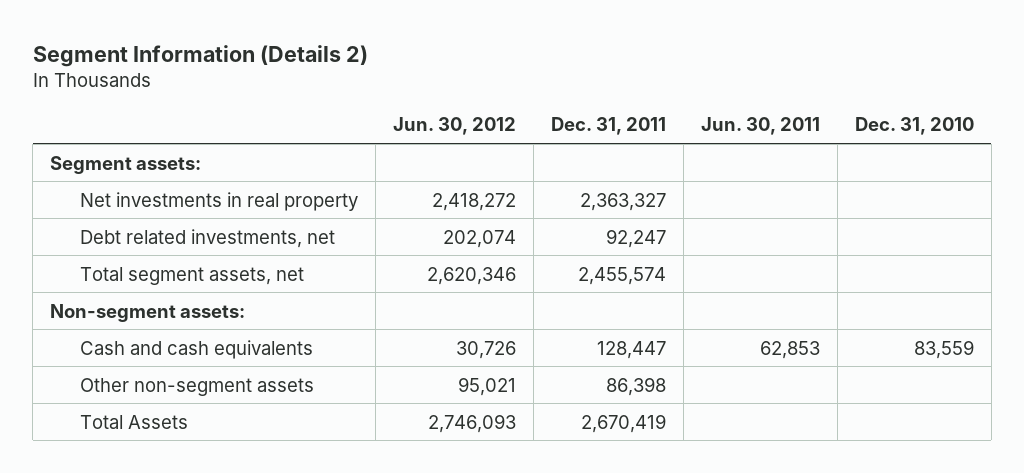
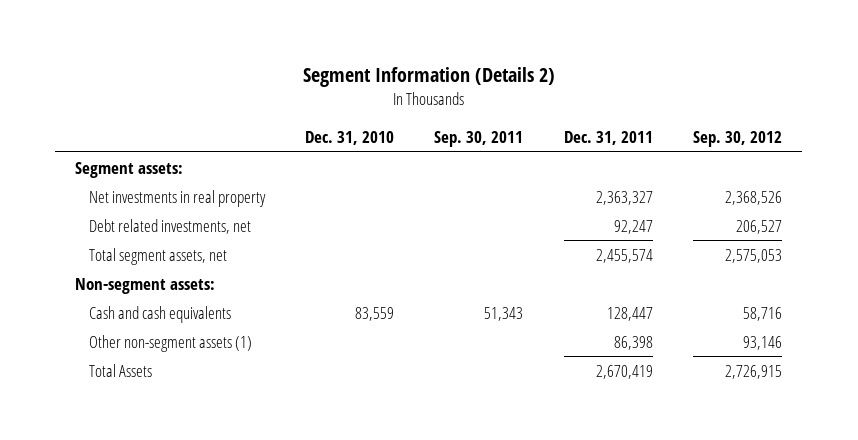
[392,117,516,136] Jun. 30, 2012 -> none
[700,117,820,136] Jun. 30, 2011 -> none
none -> [434,131,524,148] Sep. 30, 2011
none -> [693,131,783,148] Sep. 30, 2012
[80,377,315,396] Other non-segment assets -> [88,334,252,352] Other non-segment assets (1)

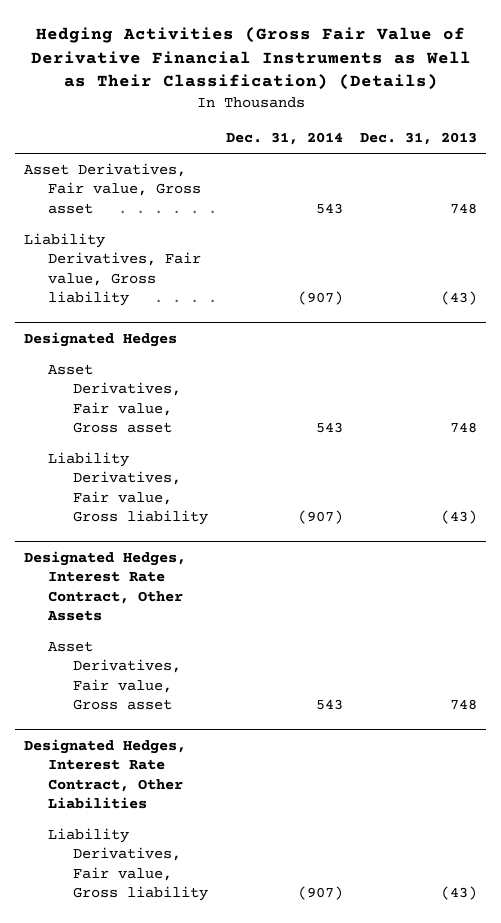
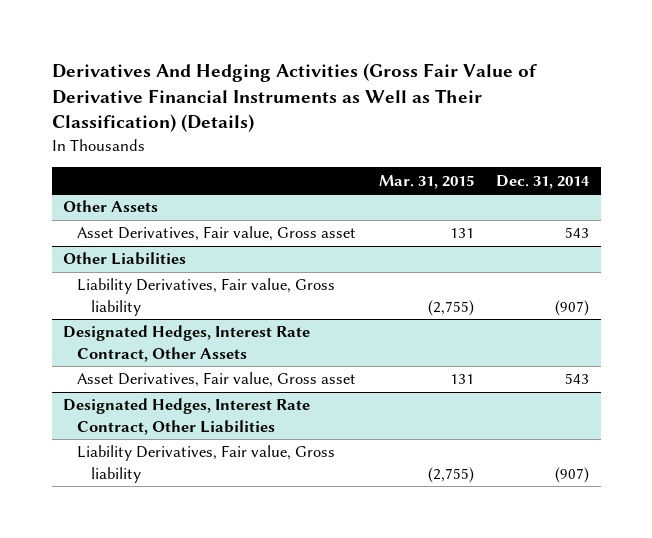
[30,26,471,91] Hedging Activities (Gross Fair Value of Derivative Financial Instruments as Well as Their Classification) (Details) -> [51,63,537,133] Derivatives And Hedging Activities (Gross Fair Value of Derivative Financial Instruments as Well as Their Classification) (Details)
[360,132,478,146] Dec. 31, 2013 -> none
none -> [378,174,474,189] Mar. 31, 2015
[24,162,202,214] Asset Derivatives, Fair value, Gross asset -> none
[24,232,202,307] Liability Derivatives, Fair value, Gross liability -> none
[24,331,178,347] Designated Hedges -> none
none -> [62,200,158,213] Other Assets
none -> [62,252,186,266] Other Liabilities

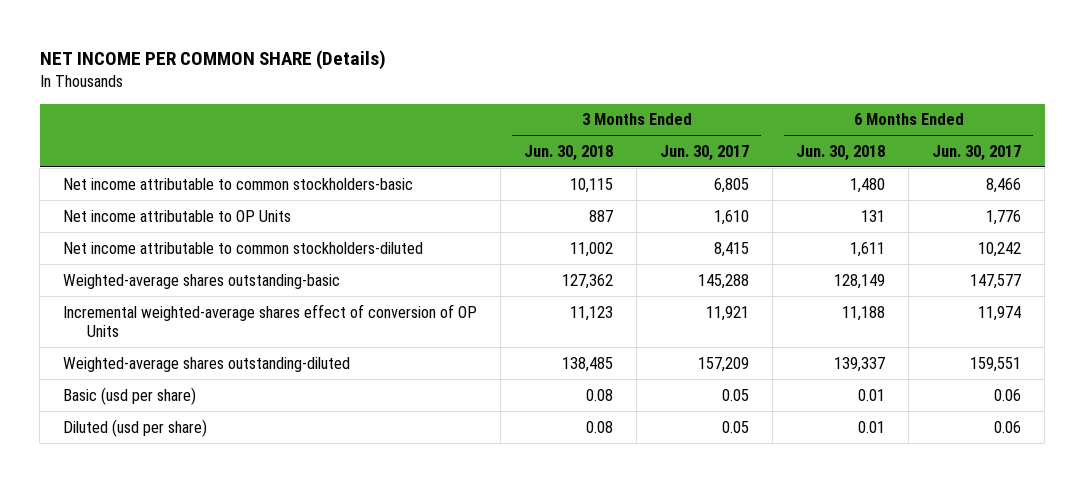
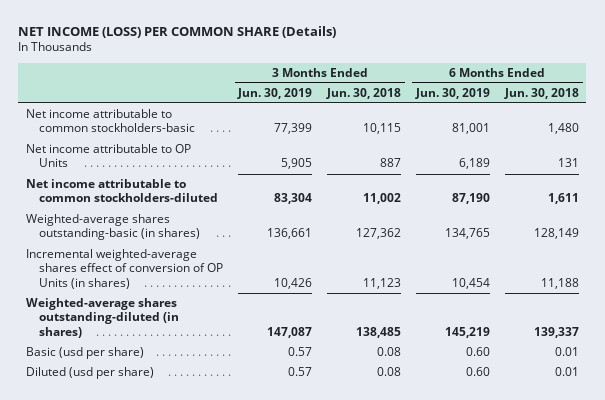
[39,49,386,70] NET INCOME PER COMMON SHARE (Details) -> [18,25,337,38] NET INCOME (LOSS) PER COMMON SHARE (Details)
[660,144,750,161] Jun. 30, 2017 -> none
[932,144,1022,161] Jun. 30, 2017 -> none
none -> [237,87,313,99] Jun. 30, 2019
none -> [415,87,491,99] Jun. 30, 2019
[63,273,341,289] Weighted-average shares outstanding-basic -> [25,214,201,241] Weighted-average shares outstanding-basic (in shares)
[63,303,478,337] Incremental weighted-average shares effect of conversion of OP Units -> [25,249,224,289] Incremental weighted-average shares effect of conversion of OP Units (in shares)
[63,356,351,372] Weighted-average shares outstanding-diluted -> [25,298,180,338] Weighted-average shares outstanding-diluted (in shares)

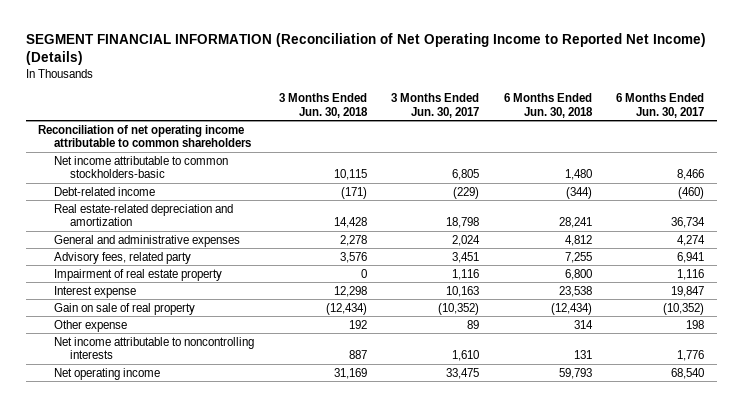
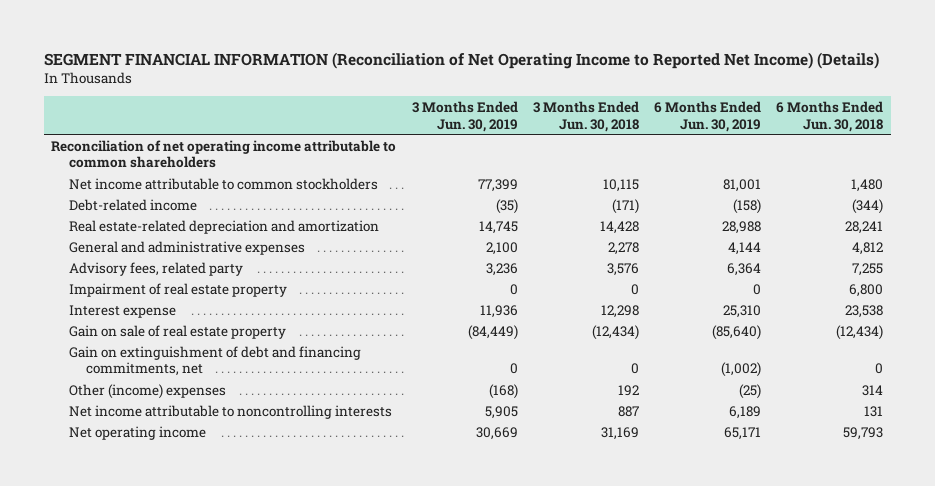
[391,93,480,118] 3 Months Ended Jun. 30, 2017 -> none
[616,93,705,118] 6 Months Ended Jun. 30, 2017 -> none
none -> [411,100,518,132] 3 Months Ended Jun. 30, 2019
none -> [654,100,762,132] 6 Months Ended Jun. 30, 2019
[54,155,229,179] Net income attributable to common stockholders-basic -> [68,177,378,190] Net income attributable to common stockholders
[54,302,196,315] Gain on sale of real property -> [68,324,286,339] Gain on sale of real estate property
none -> [68,345,361,377] Gain on extinguishment of debt and financing commitments, net
[54,319,128,332] Other expense -> [68,383,226,399] Other (income) expenses

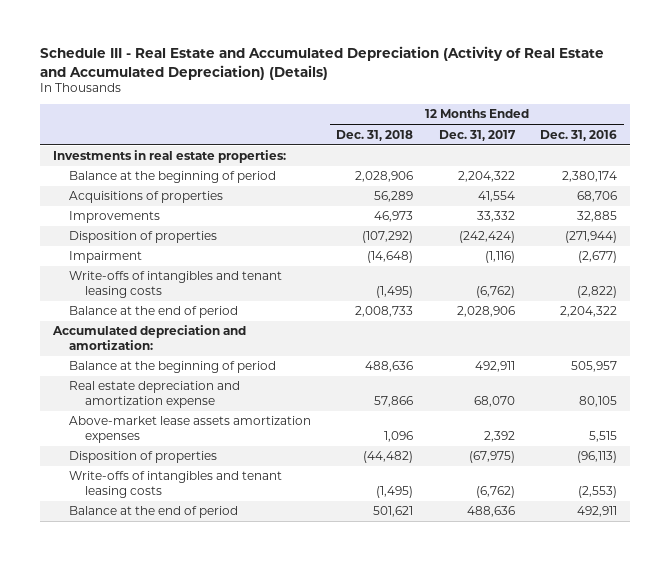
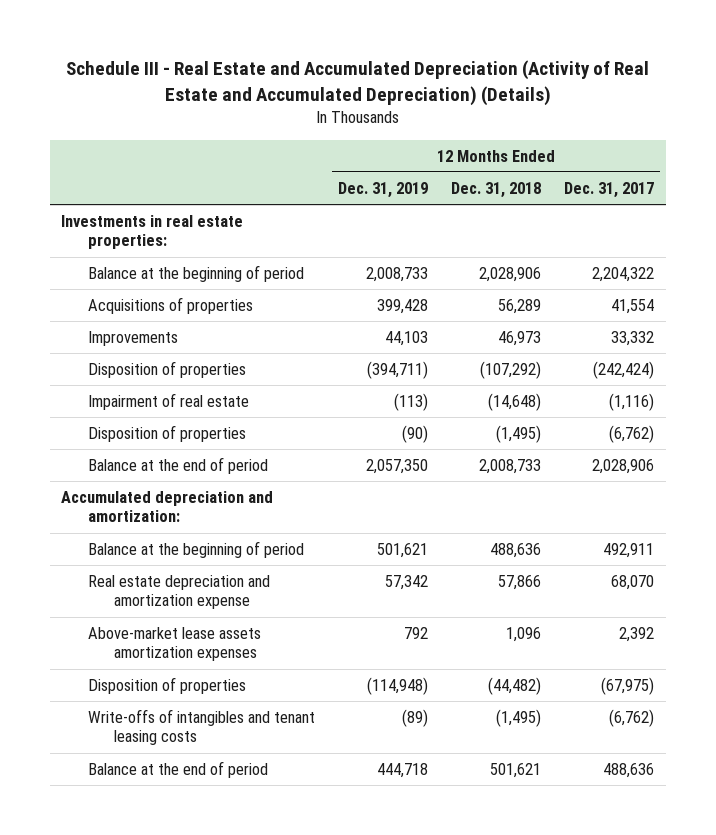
[540,129,618,141] Dec. 31, 2016 -> none
none -> [337,182,428,199] Dec. 31, 2019
[69,251,143,264] Impairment -> [87,393,249,411] Impairment of real estate
[69,271,283,298] Write-offs of intangibles and tenant leasing costs -> [87,425,246,443] Disposition of properties

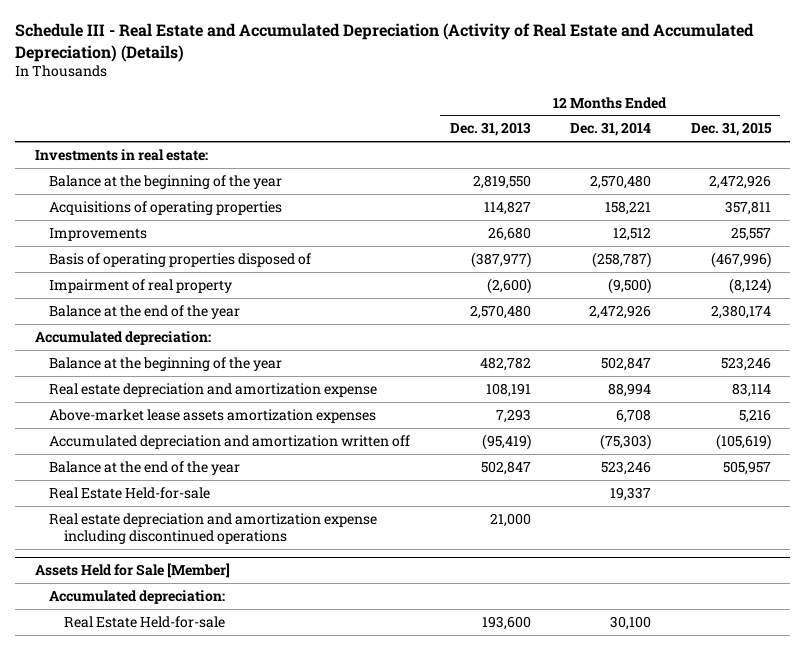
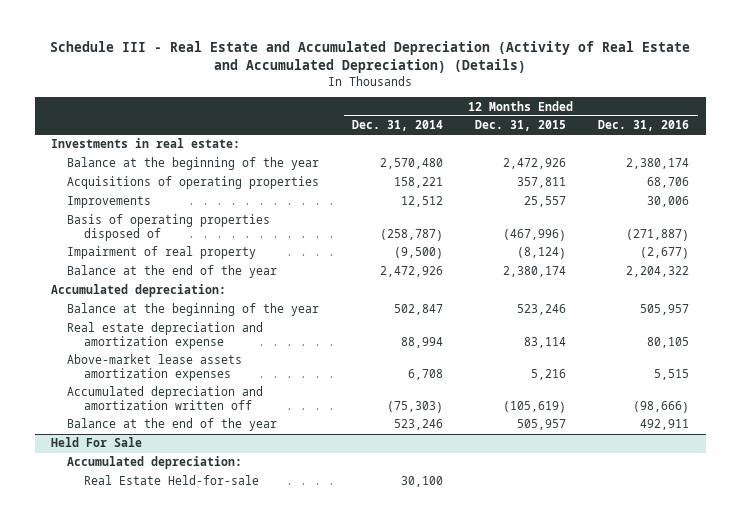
[449,122,531,137] Dec. 31, 2013 -> none
none -> [598,120,690,132] Dec. 31, 2016
[49,486,211,499] Real Estate Held-for-sale -> none
[49,512,378,545] Real estate depreciation and amortization expense including discontinued operations -> none
[34,563,230,579] Assets Held for Sale [Member] -> [50,437,142,448] Held For Sale

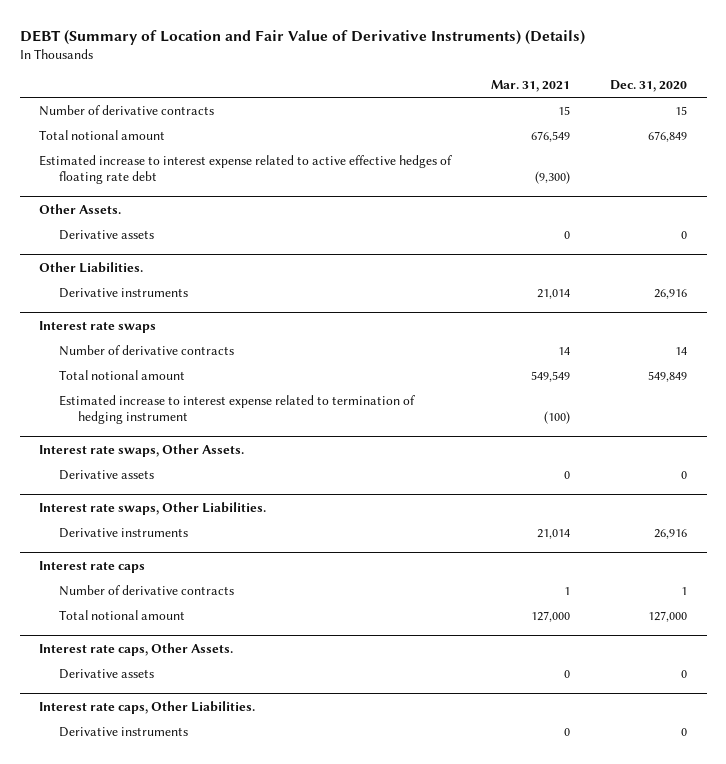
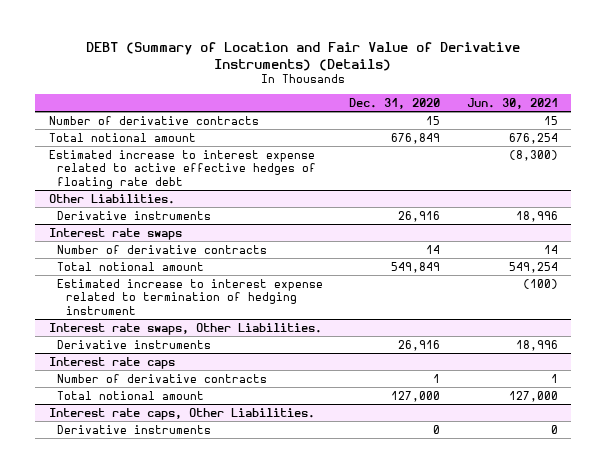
[491,80,571,93] Mar. 31, 2021 -> none
none -> [466,97,558,109] Jun. 30, 2021
[39,203,122,214] Other Assets. -> none
[58,229,154,240] Derivative assets -> none
[39,443,245,457] Interest rate swaps, Other Assets. -> none
[58,469,154,480] Derivative assets -> none
[39,642,234,656] Interest rate caps, Other Assets. -> none
[58,668,154,679] Derivative assets -> none

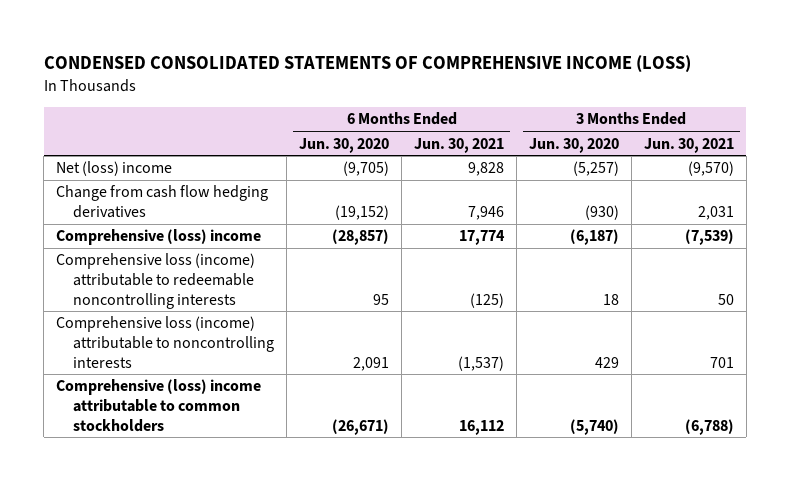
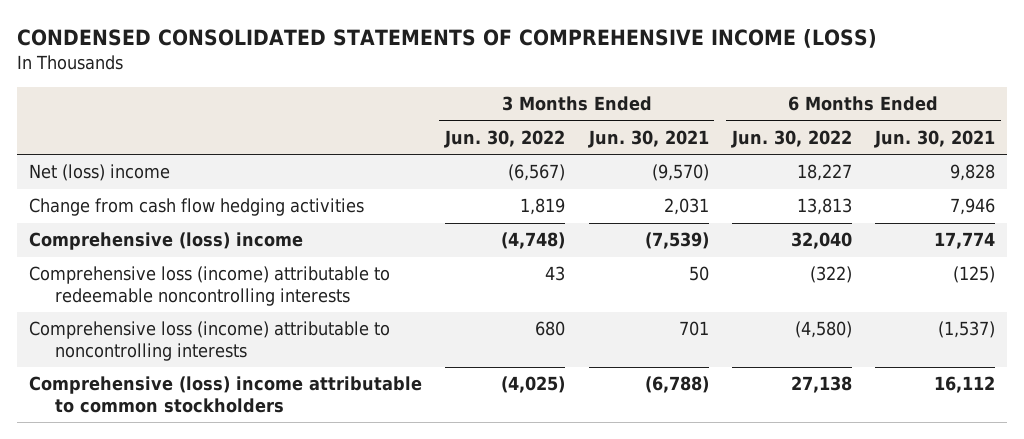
[299,137,390,153] Jun. 30, 2020 -> none
[529,137,620,153] Jun. 30, 2020 -> none
none -> [444,129,566,148] Jun. 30, 2022
none -> [730,129,852,148] Jun. 30, 2022
[56,185,269,218] Change from cash flow hedging derivatives -> [29,198,365,217] Change from cash flow hedging activities

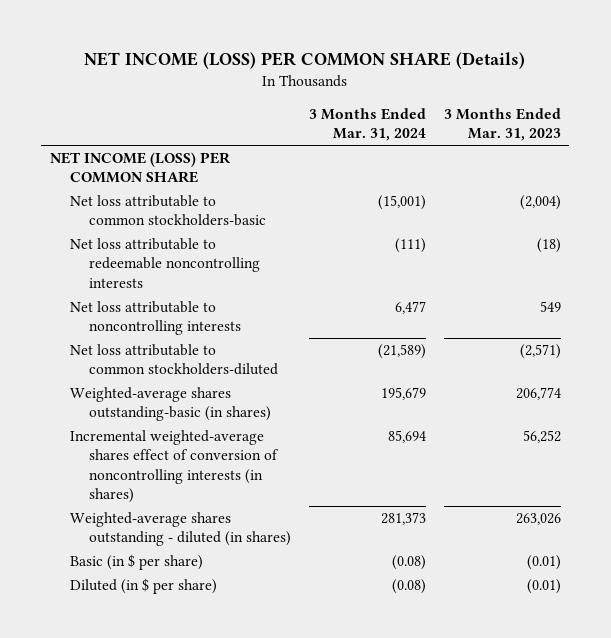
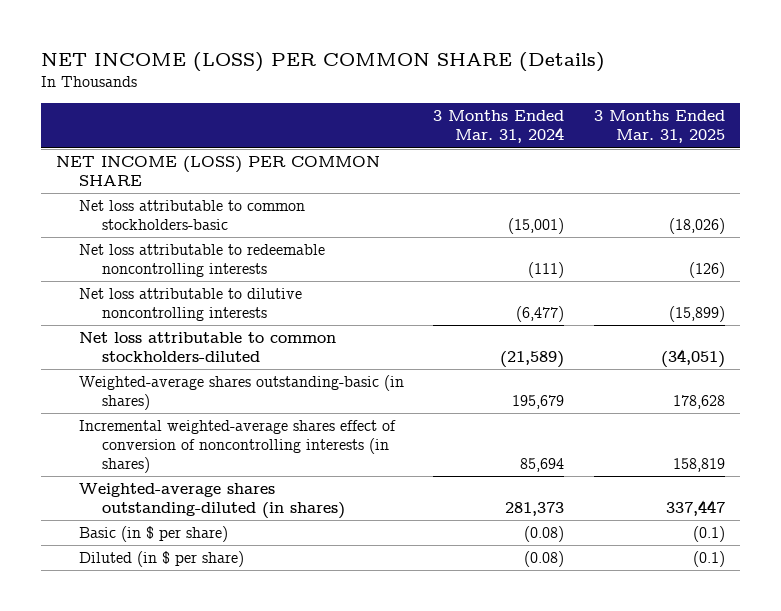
[443,107,561,142] 3 Months Ended Mar. 31, 2023 -> none
none -> [593,110,725,144] 3 Months Ended Mar. 31, 2025
[69,301,241,336] Net loss attributable to noncontrolling interests -> [78,288,302,322] Net loss attributable to dilutive noncontrolling interests
[394,301,426,315] 6,477 -> [516,306,565,323] (6,477)
[69,512,291,547] Weighted-average shares outstanding - diluted (in shares) -> [78,483,345,520] Weighted-average shares outstanding-diluted (in shares)

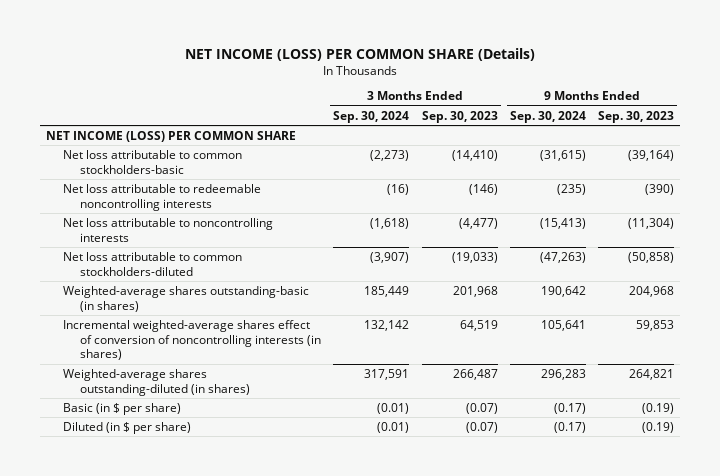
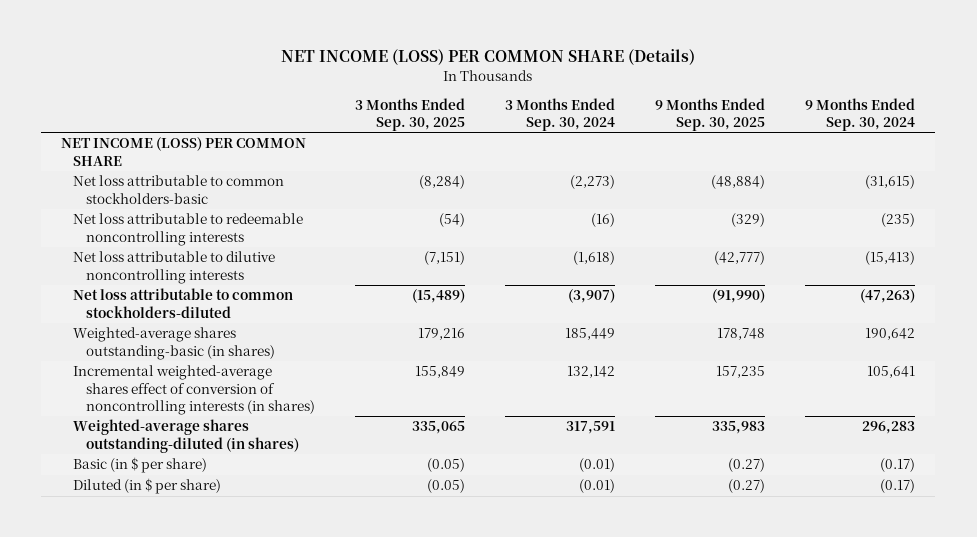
[421,110,498,123] Sep. 30, 2023 -> none
[597,110,674,123] Sep. 30, 2023 -> none
none -> [354,97,465,132] 3 Months Ended Sep. 30, 2025
none -> [655,97,766,132] 9 Months Ended Sep. 30, 2025
[63,217,274,242] Net loss attributable to noncontrolling interests -> [73,251,276,284] Net loss attributable to dilutive noncontrolling interests

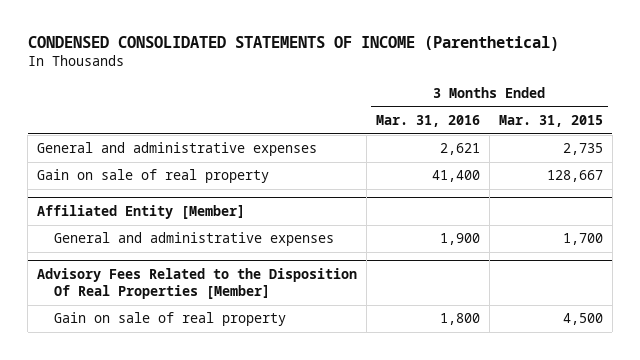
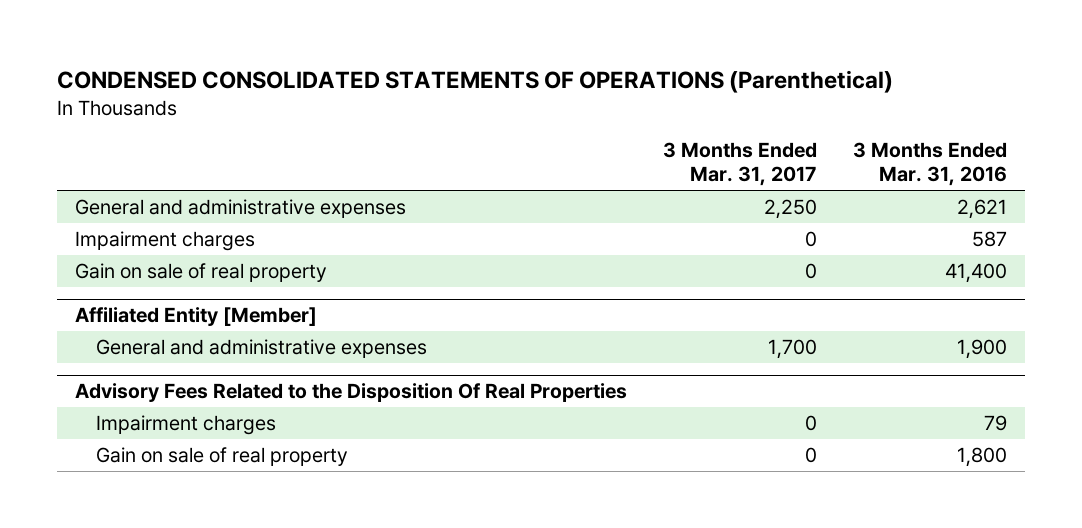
[27,36,559,52] CONDENSED CONSOLIDATED STATEMENTS OF INCOME (Parenthetical) -> [56,69,893,93] CONDENSED CONSOLIDATED STATEMENTS OF OPERATIONS (Parenthetical)
[498,115,603,128] Mar. 31, 2015 -> none
none -> [662,142,817,187] 3 Months Ended Mar. 31, 2017
none -> [74,230,255,251] Impairment charges
[37,267,358,300] Advisory Fees Related to the Disposition Of Real Properties [Member] -> [74,383,627,403] Advisory Fees Related to the Disposition Of Real Properties
none -> [96,414,277,435] Impairment charges

